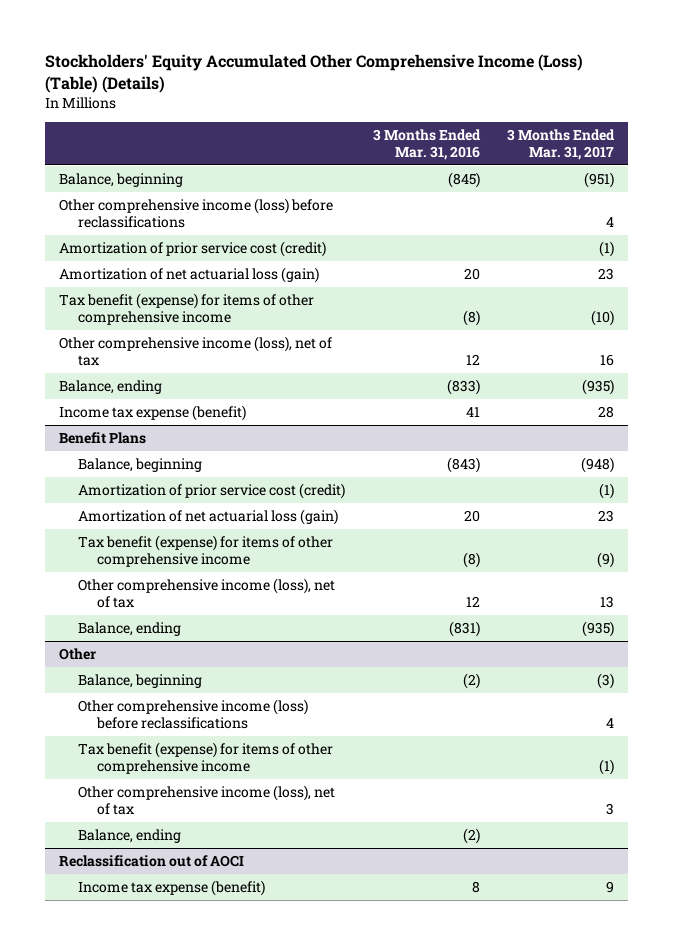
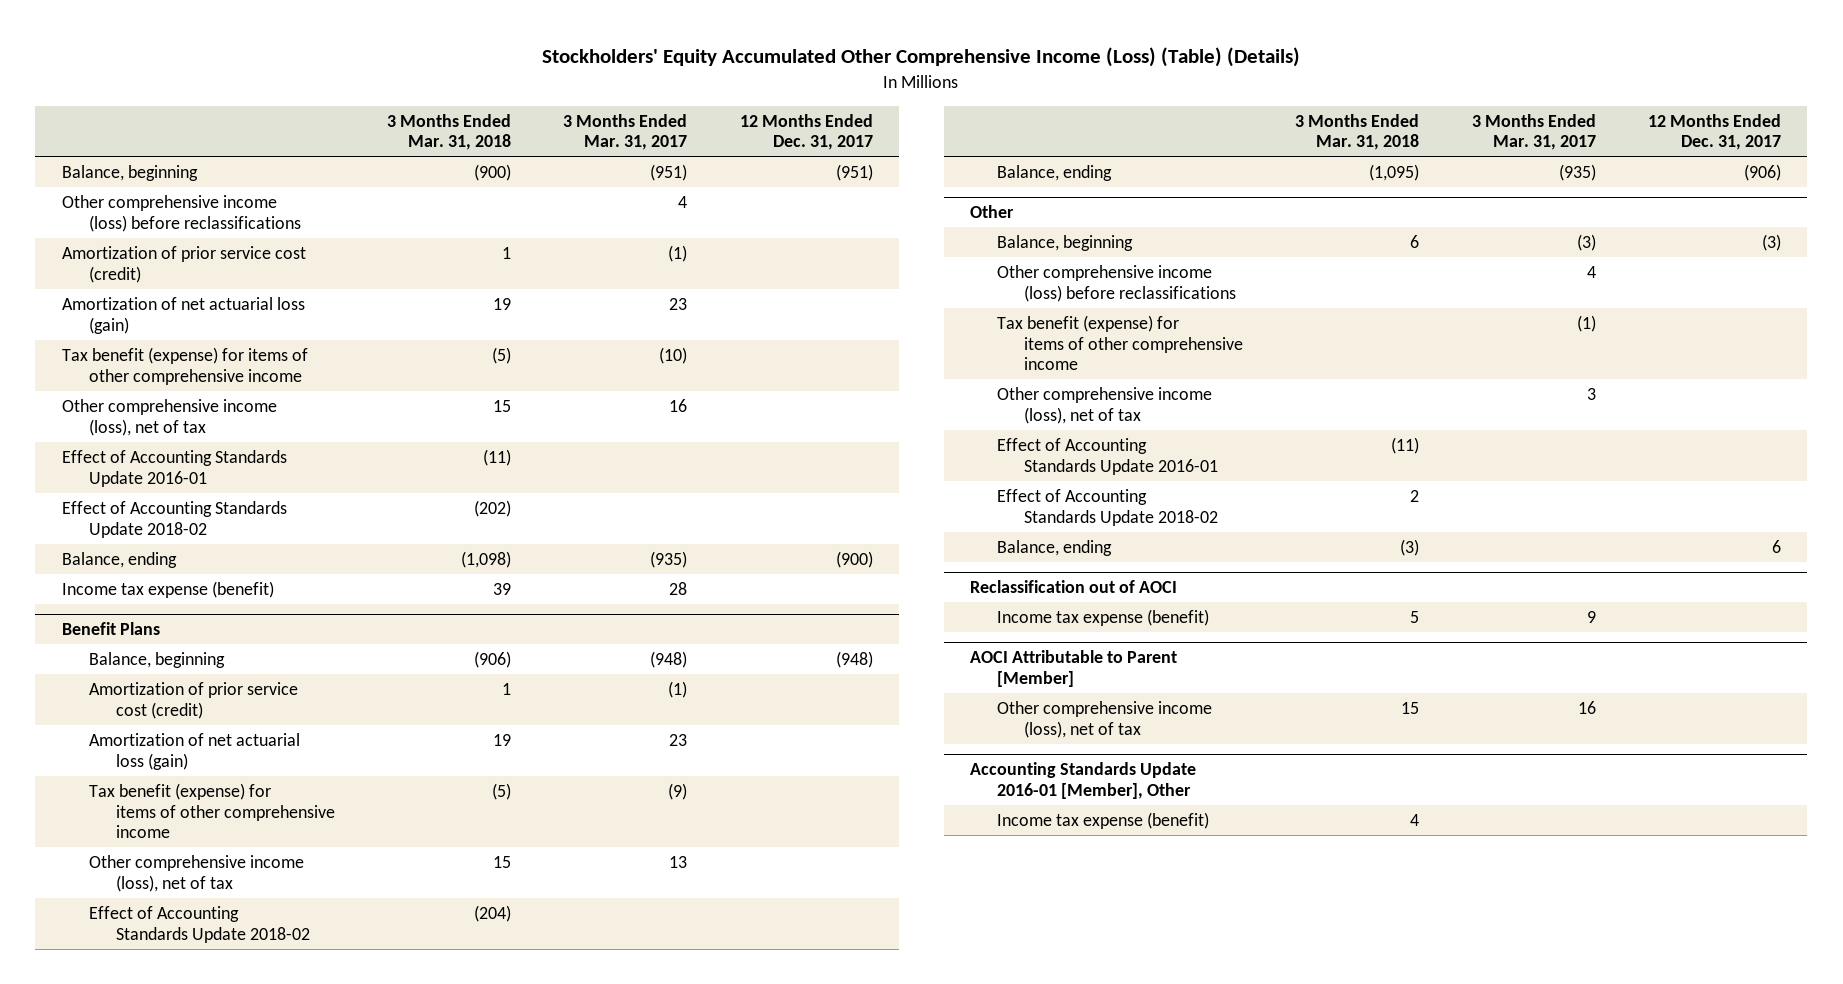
[372,128,481,160] 3 Months Ended Mar. 31, 2016 -> none
none -> [386,113,511,151] 3 Months Ended Mar. 31, 2018
none -> [739,113,873,151] 12 Months Ended Dec. 31, 2017
none -> [61,449,287,487] Effect of Accounting Standards Update 2016-01
none -> [61,500,287,538] Effect of Accounting Standards Update 2018-02
none -> [88,905,310,943] Effect of Accounting Standards Update 2018-02
none -> [997,437,1219,475] Effect of Accounting Standards Update 2016-01
none -> [997,488,1219,526] Effect of Accounting Standards Update 2018-02
none -> [969,650,1177,687] AOCI Attributable to Parent [Member]
none -> [997,700,1213,738] Other comprehensive income (loss), net of tax
none -> [969,762,1196,799] Accounting Standards Update 2016-01 [Member], Other
none -> [997,811,1210,829] Income tax expense (benefit)

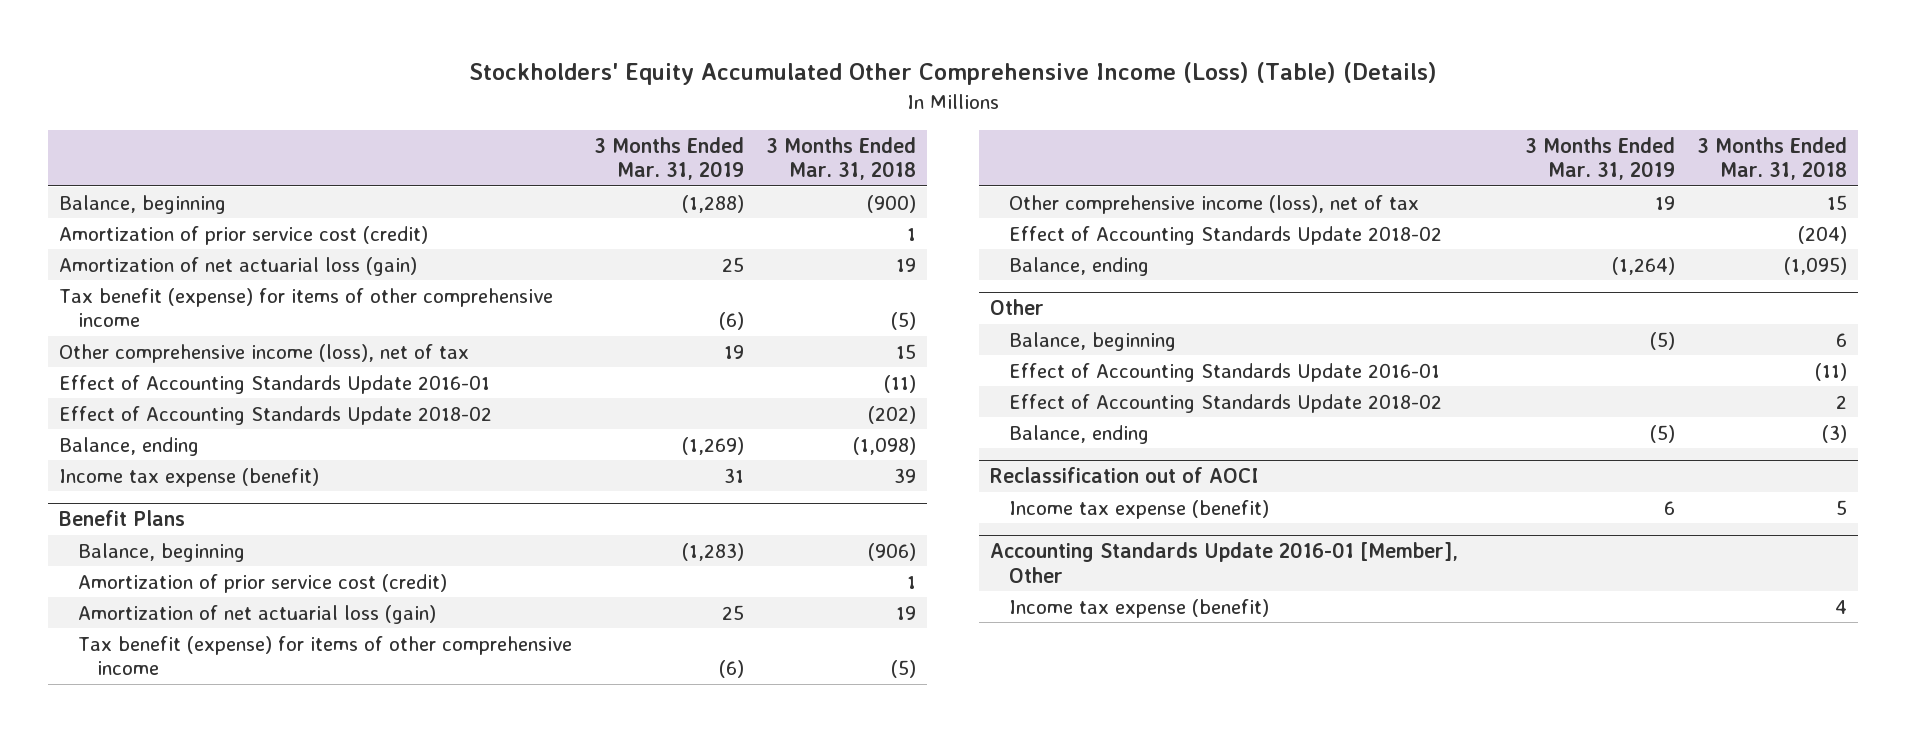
[563,113,688,151] 3 Months Ended Mar. 31, 2017 -> none
[739,113,873,151] 12 Months Ended Dec. 31, 2017 -> none
none -> [593,136,744,181] 3 Months Ended Mar. 31, 2019
[61,194,301,232] Other comprehensive income (loss) before reclassifications -> none
[997,264,1237,302] Other comprehensive income (loss) before reclassifications -> none
[997,314,1244,371] Tax benefit (expense) for items of other comprehensive income -> none
[997,386,1213,424] Other comprehensive income (loss), net of tax -> none
[969,650,1177,687] AOCI Attributable to Parent [Member] -> none
[997,700,1213,738] Other comprehensive income (loss), net of tax -> none

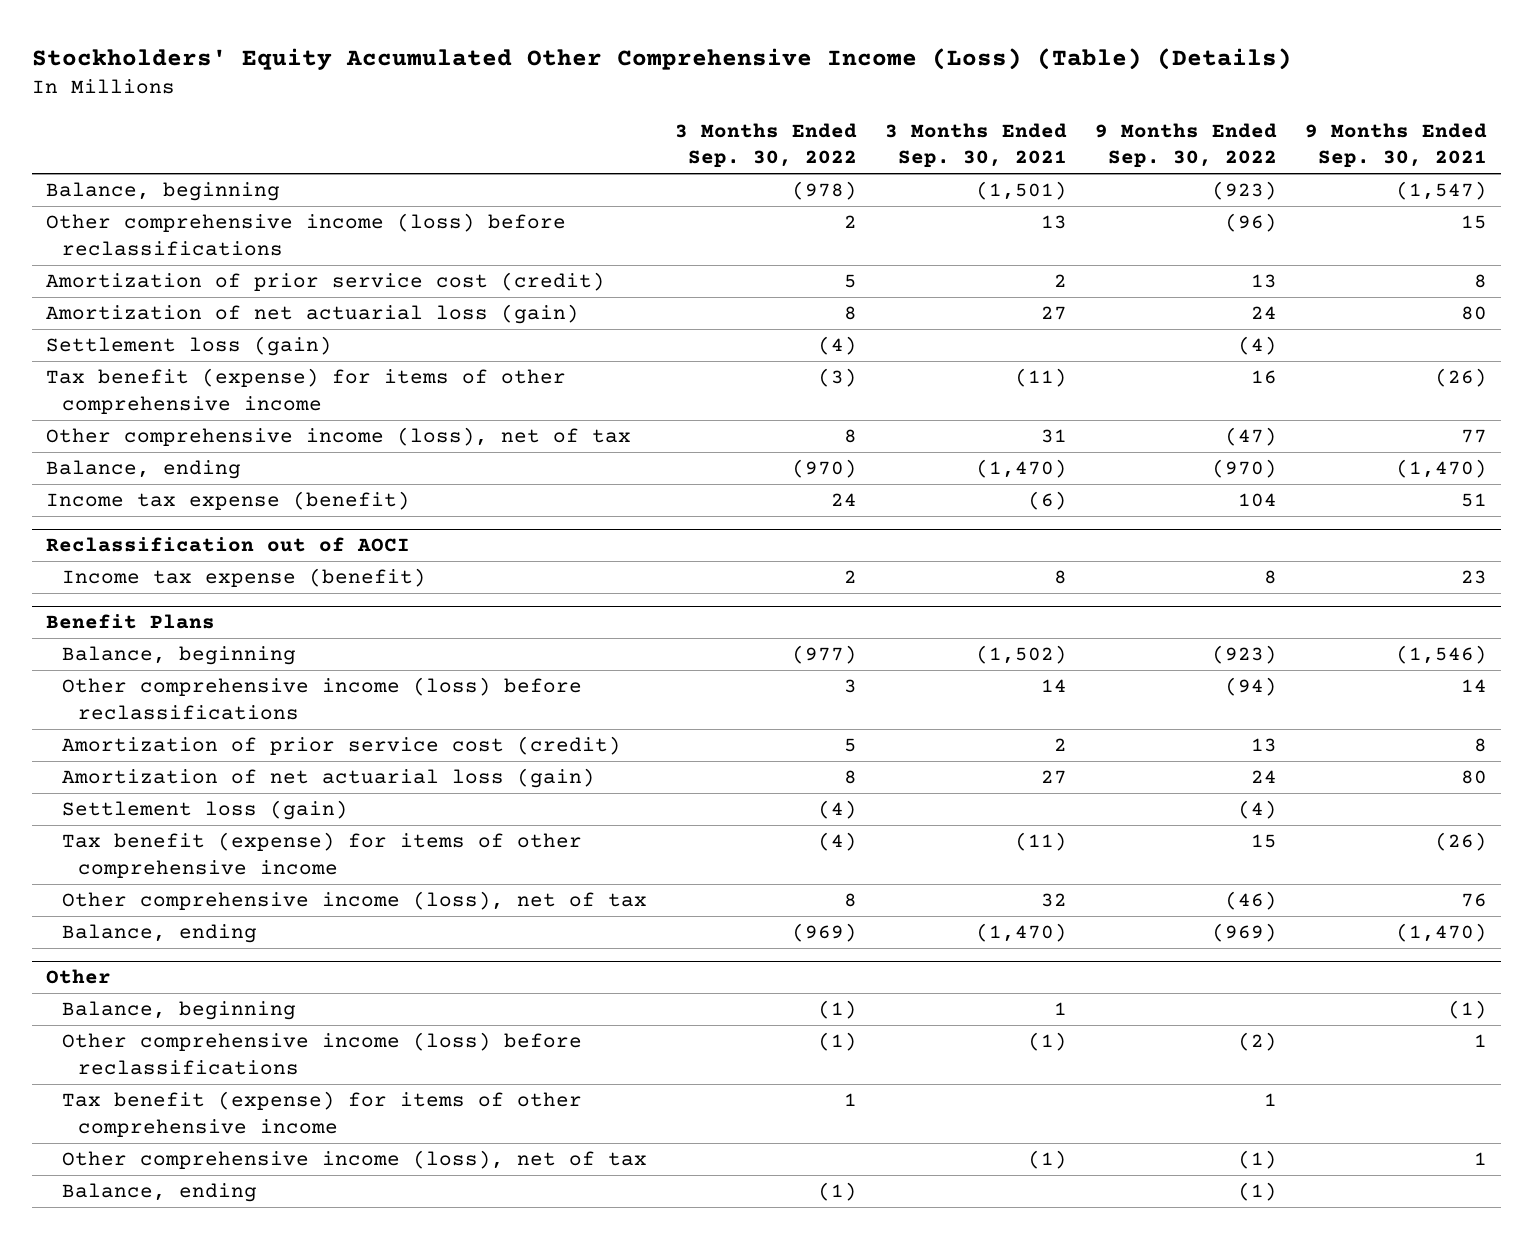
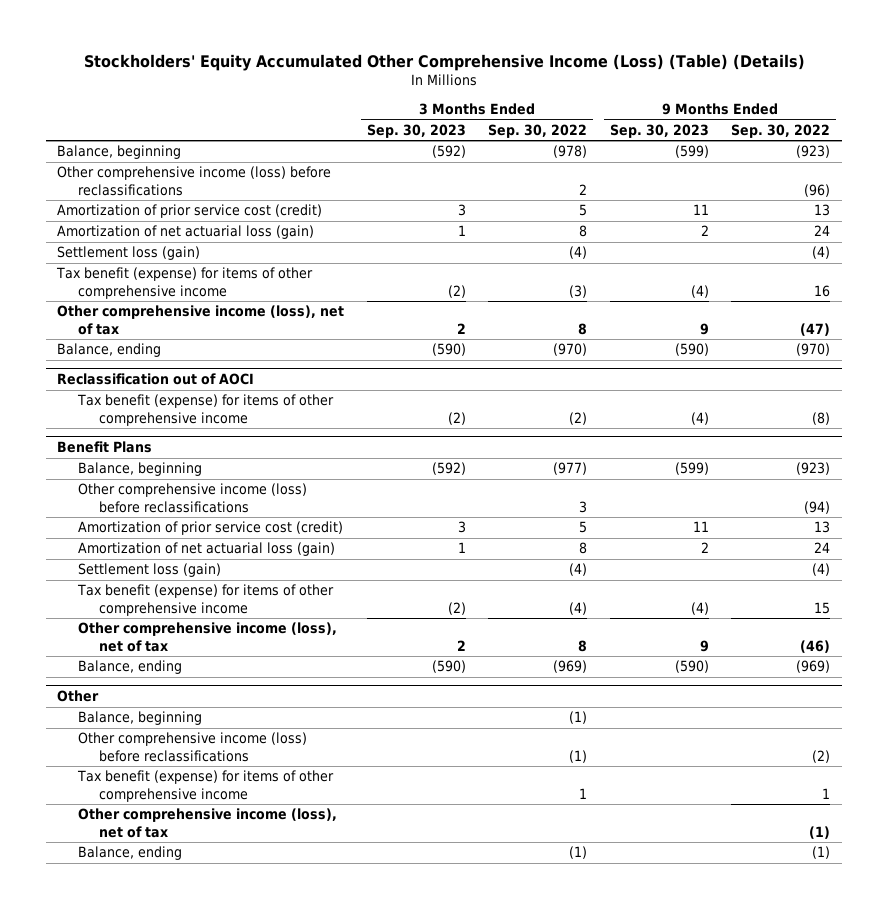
[885,122,1068,168] 3 Months Ended Sep. 30, 2021 -> none
[1305,122,1488,168] 9 Months Ended Sep. 30, 2021 -> none
none -> [366,123,466,138] Sep. 30, 2023
none -> [609,123,709,138] Sep. 30, 2023
[46,491,411,511] Income tax expense (benefit) -> none
[62,568,427,588] Income tax expense (benefit) -> none
none -> [76,394,334,426] Tax benefit (expense) for items of other comprehensive income

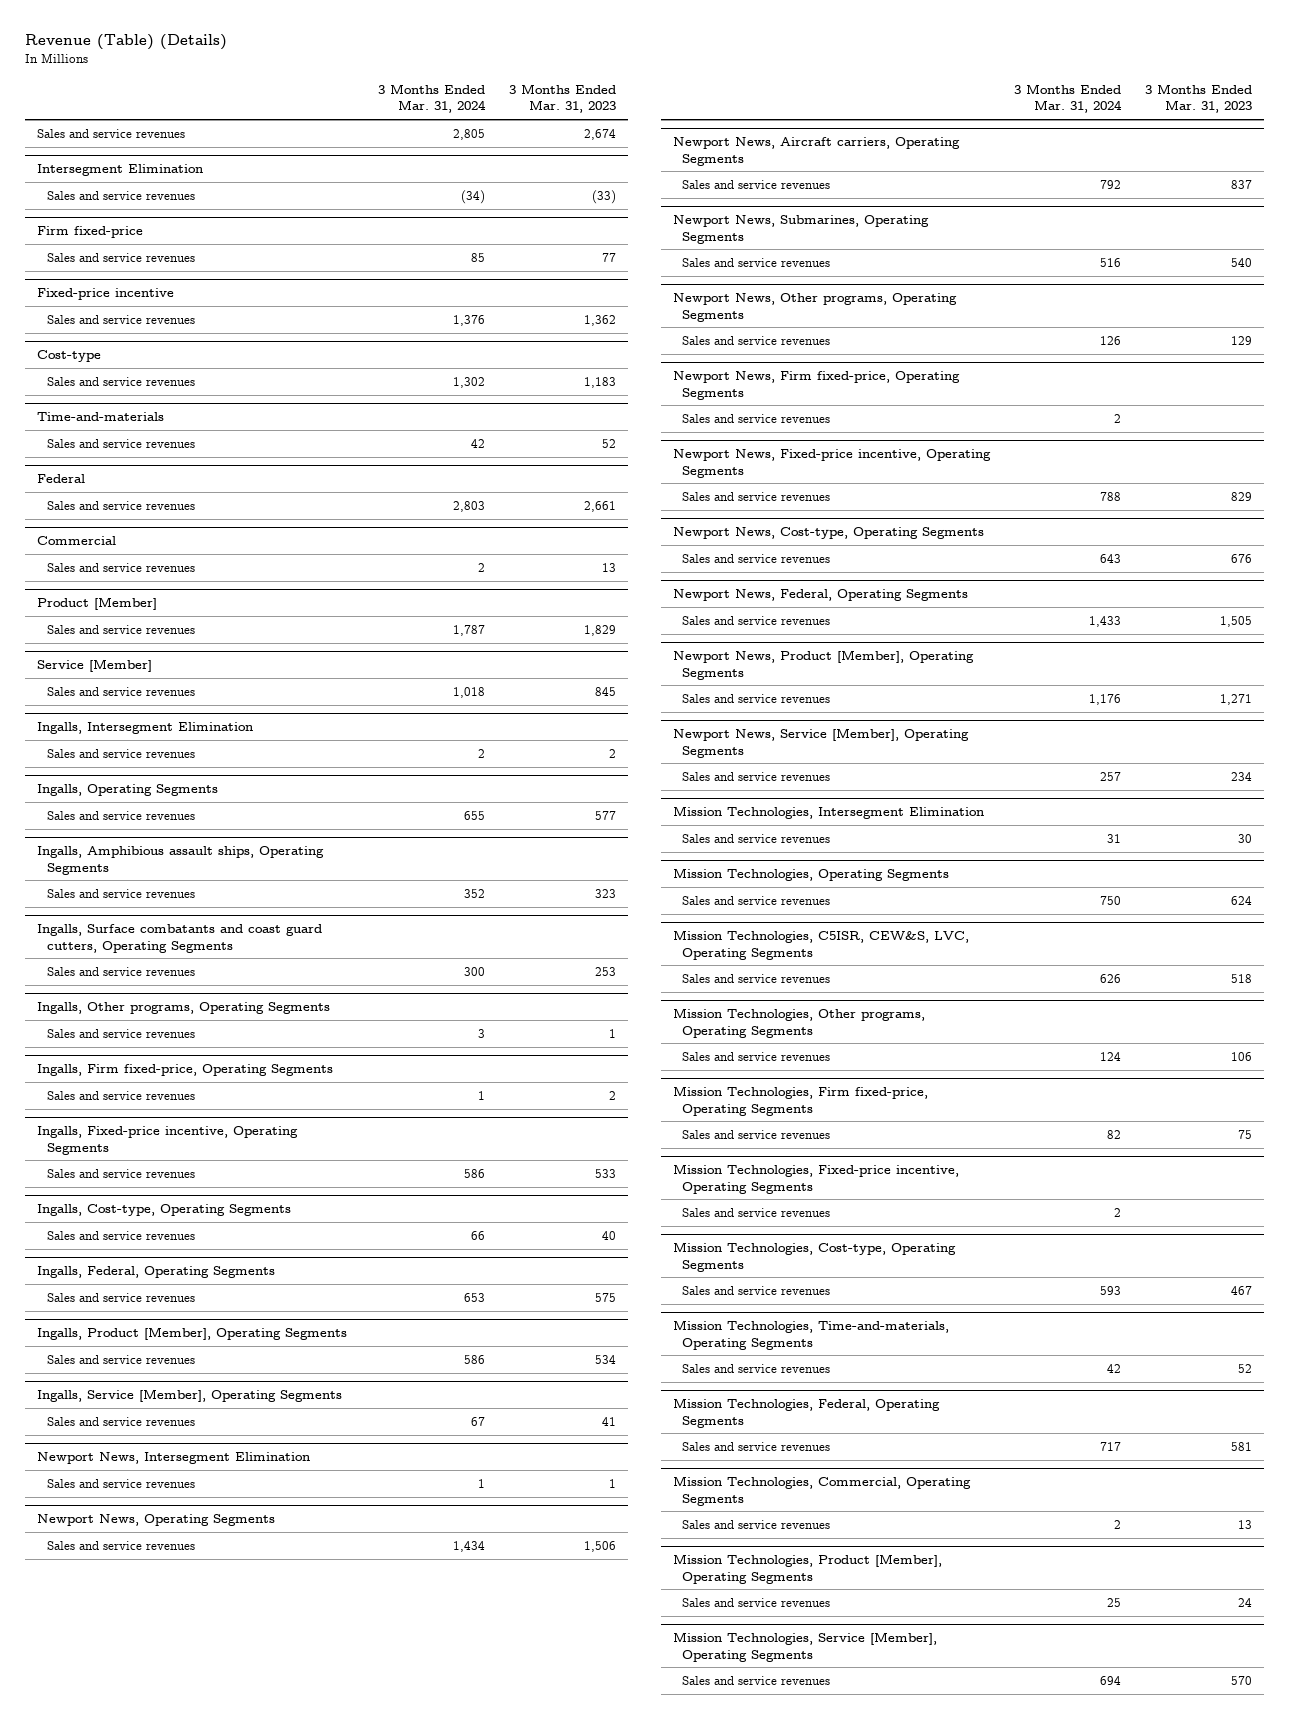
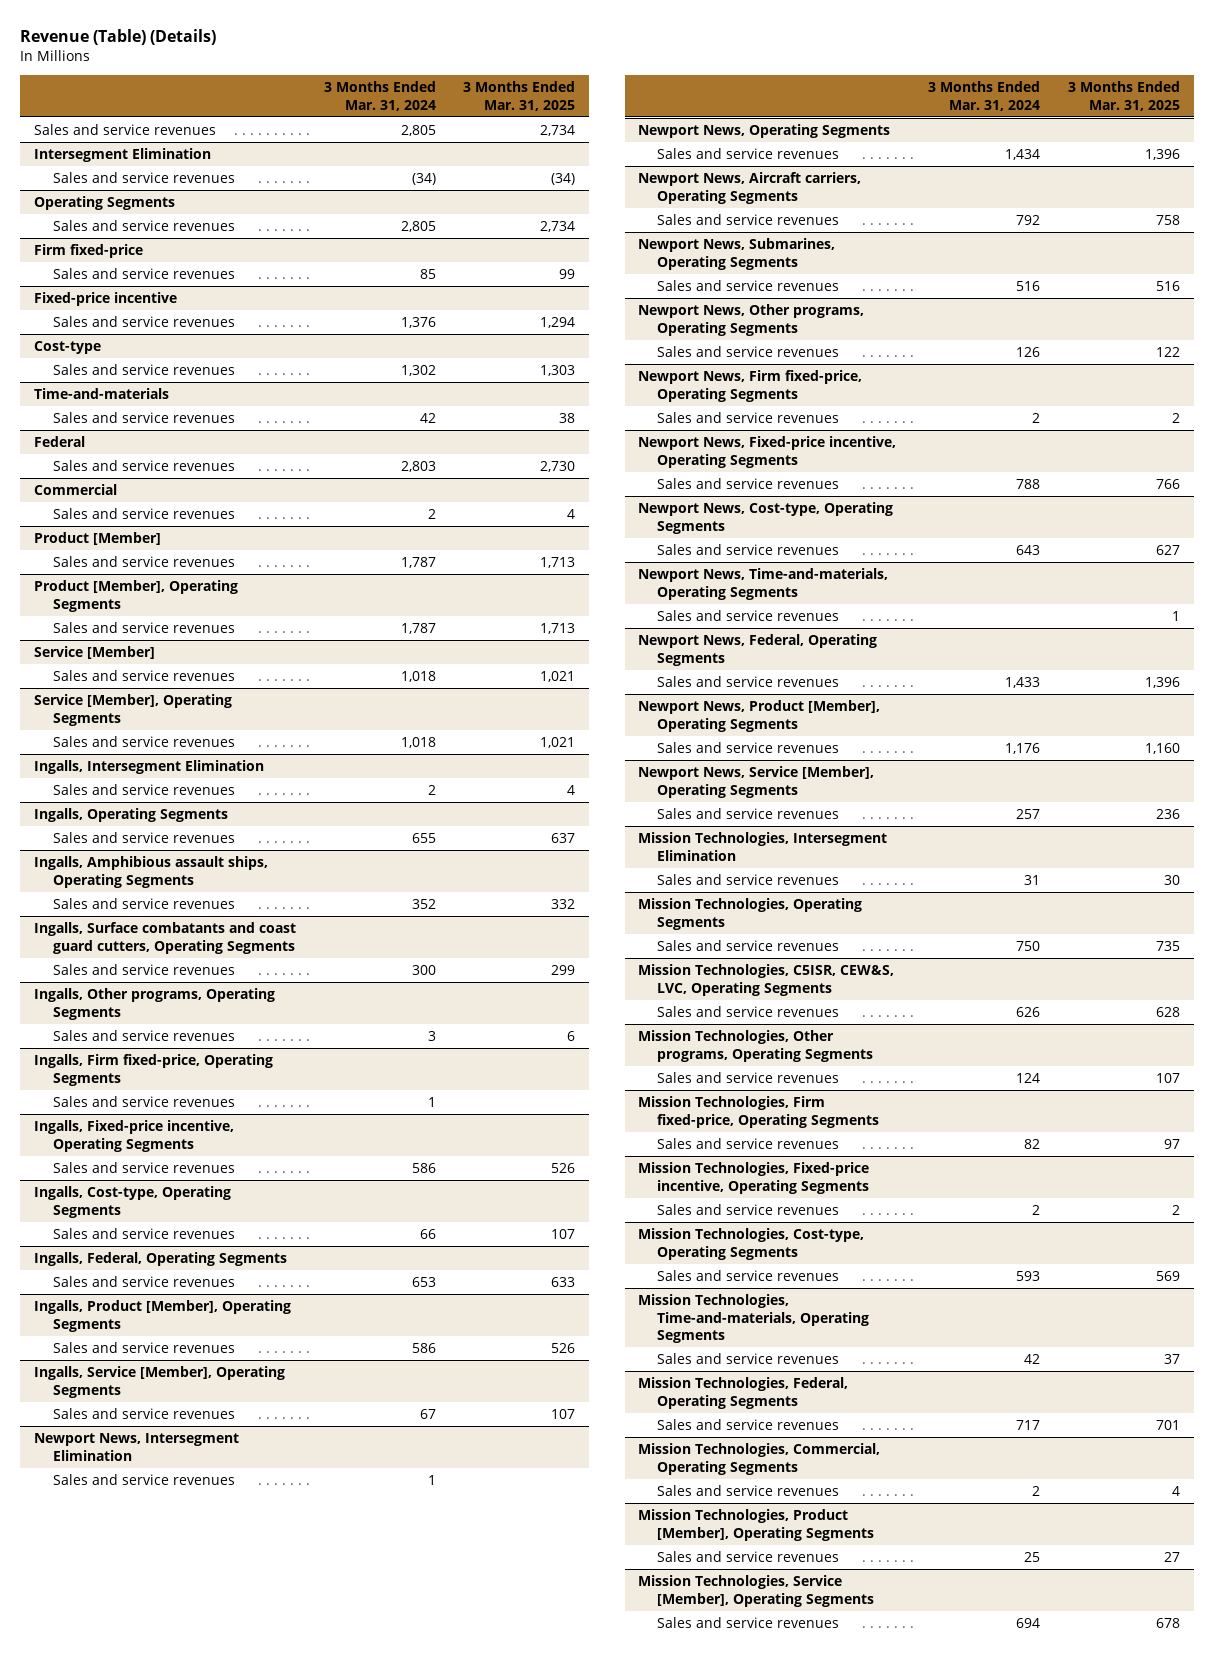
[509,83,617,114] 3 Months Ended Mar. 31, 2023 -> none
none -> [463,81,576,111] 3 Months Ended Mar. 31, 2025
none -> [34,196,176,211] Operating Segments
none -> [52,220,235,232] Sales and service revenues
none -> [34,580,239,612] Product [Member], Operating Segments
none -> [52,622,235,634] Sales and service revenues
none -> [34,694,233,726] Service [Member], Operating Segments
none -> [52,736,235,748] Sales and service revenues
none -> [638,568,889,600] Newport News, Time-and-materials, Operating Segments
none -> [657,610,840,622] Sales and service revenues

